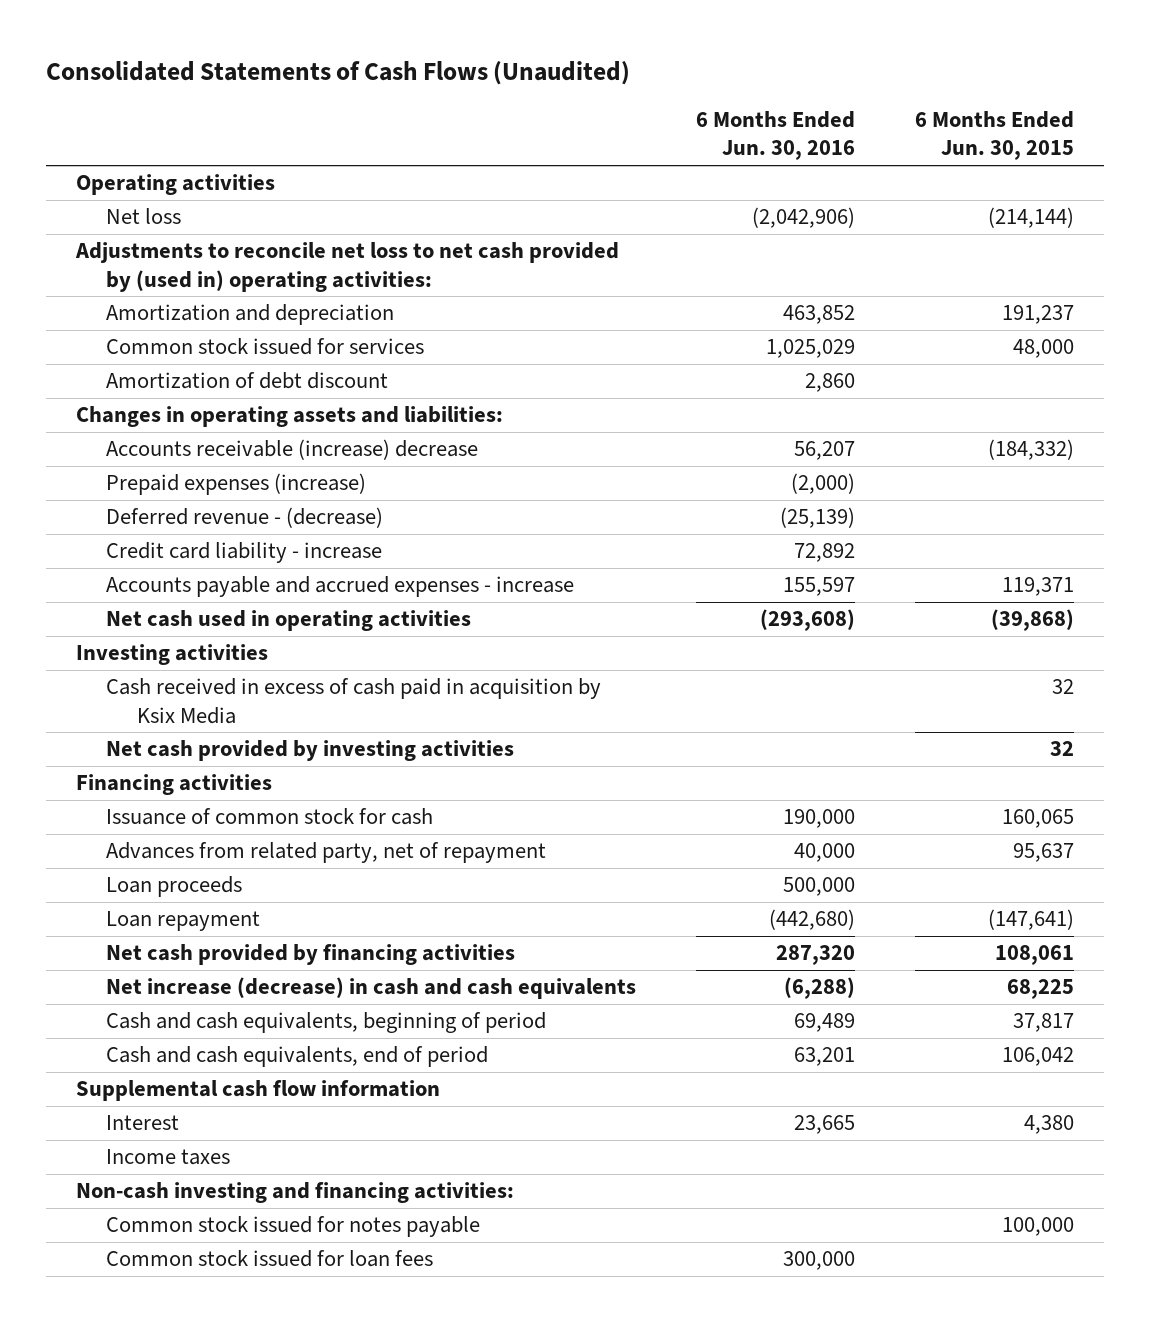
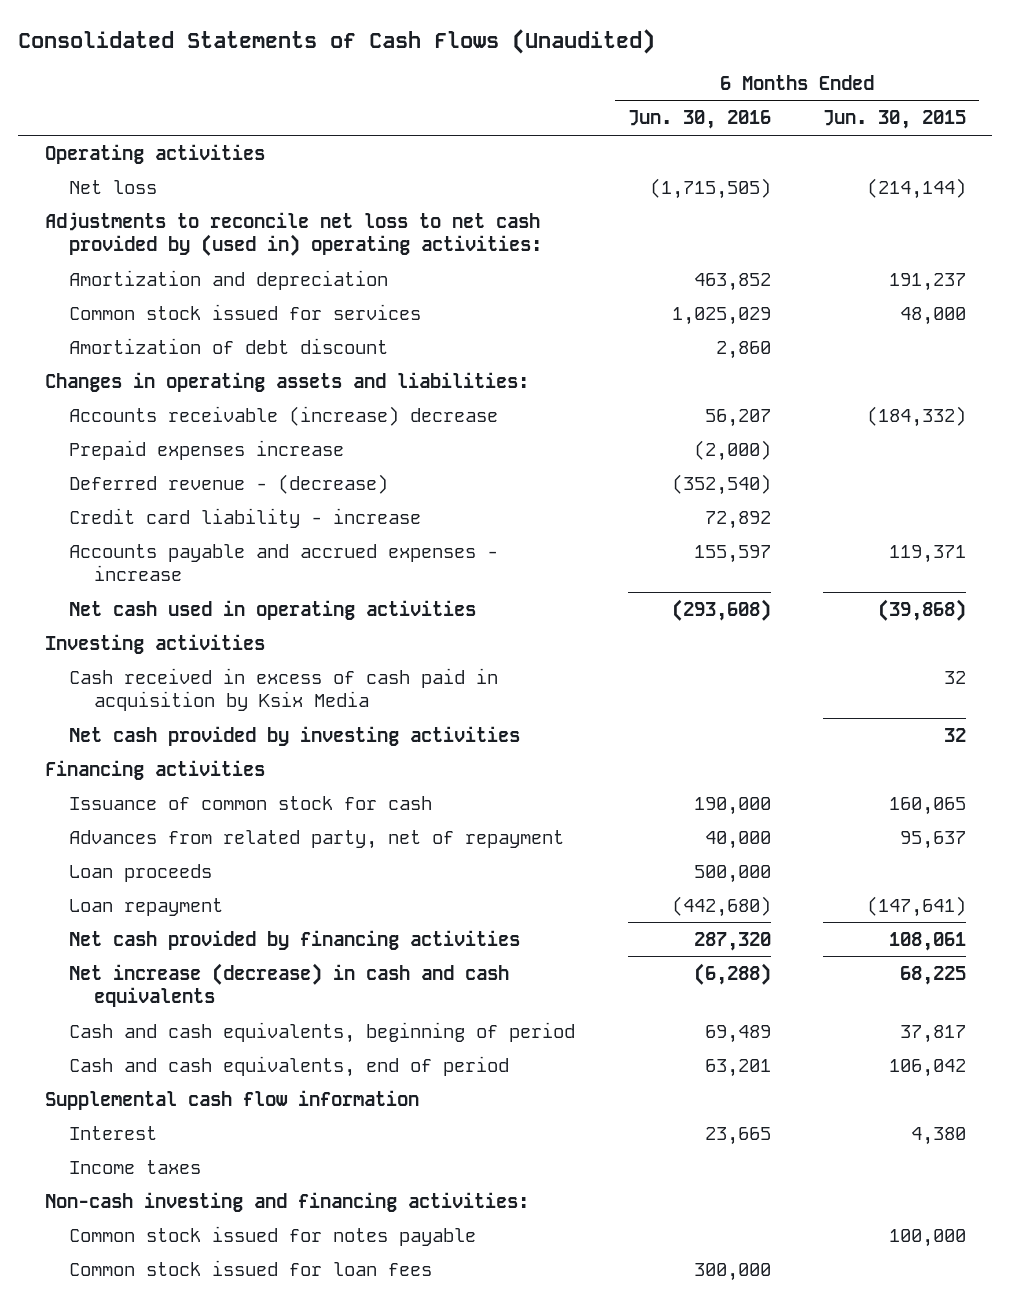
[752,207,856,229] (2,042,906) -> [649,177,771,199] (1,715,505)
[106,473,367,496] Prepaid expenses (increase) -> [69,439,345,460] Prepaid expenses increase
[780,507,856,529] (25,139) -> [671,473,771,495] (352,540)

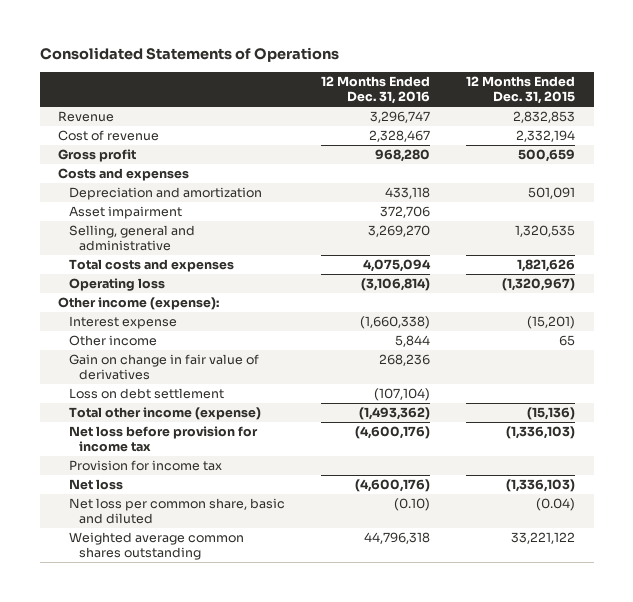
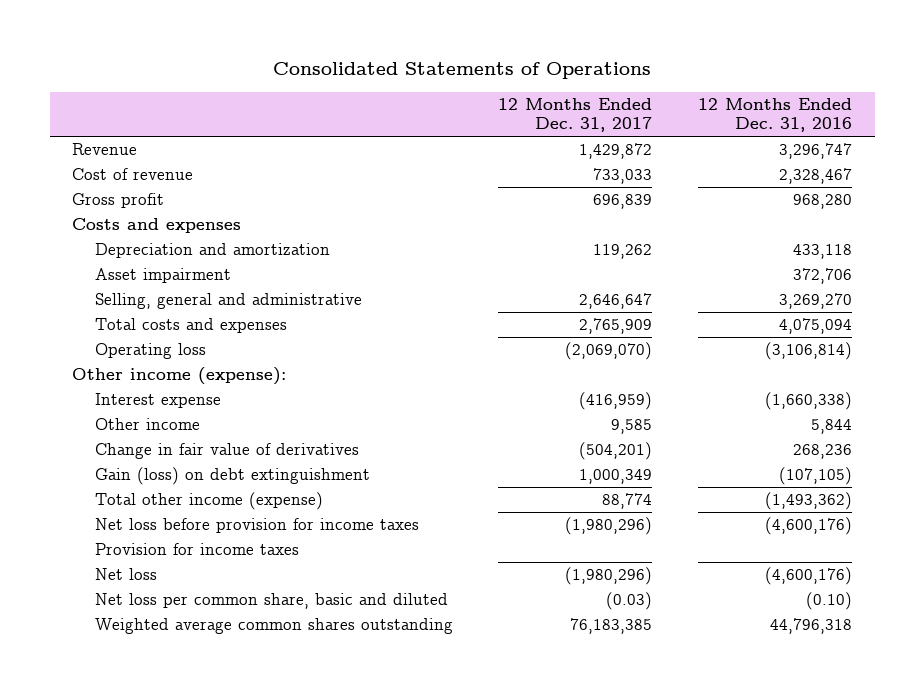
[466,76,576,105] 12 Months Ended Dec. 31, 2015 -> none
none -> [498,97,653,133] 12 Months Ended Dec. 31, 2017
[68,354,259,381] Gain on change in fair value of derivatives -> [94,443,359,460] Change in fair value of derivatives
[68,388,224,400] Loss on debt settlement -> [94,467,370,486] Gain (loss) on debt extinguishment
[374,388,431,402] (107,104) -> [778,467,852,486] (107,105)
[68,426,258,453] Net loss before provision for income tax -> [94,518,419,534] Net loss before provision for income taxes
[68,460,222,472] Provision for income tax -> [94,543,299,556] Provision for income taxes

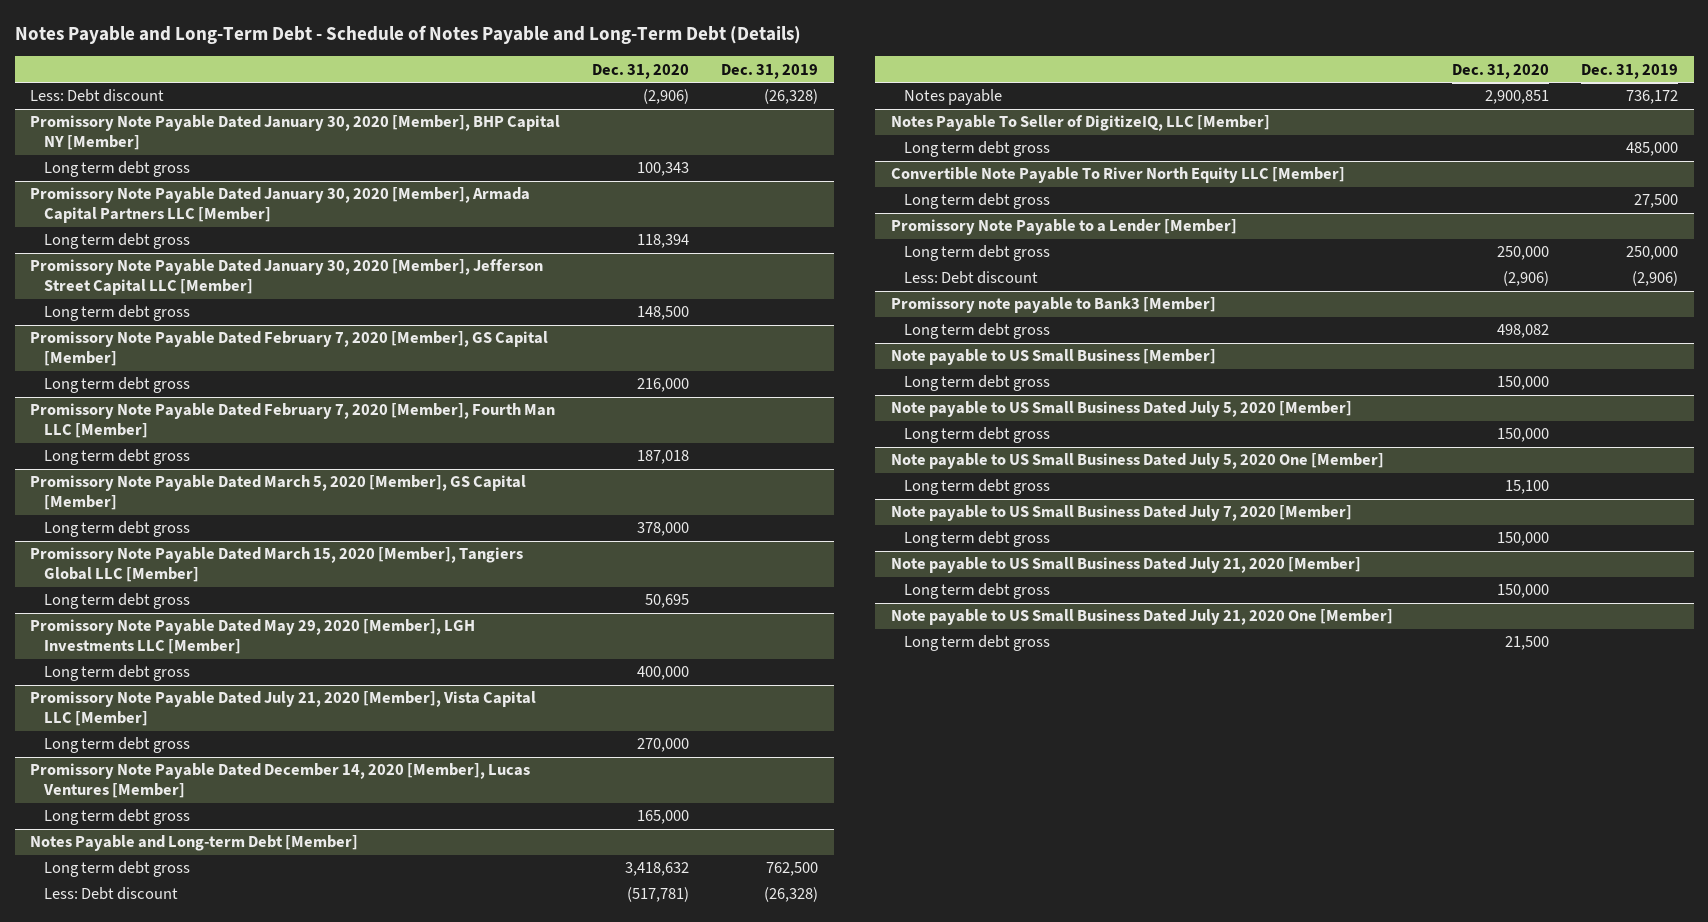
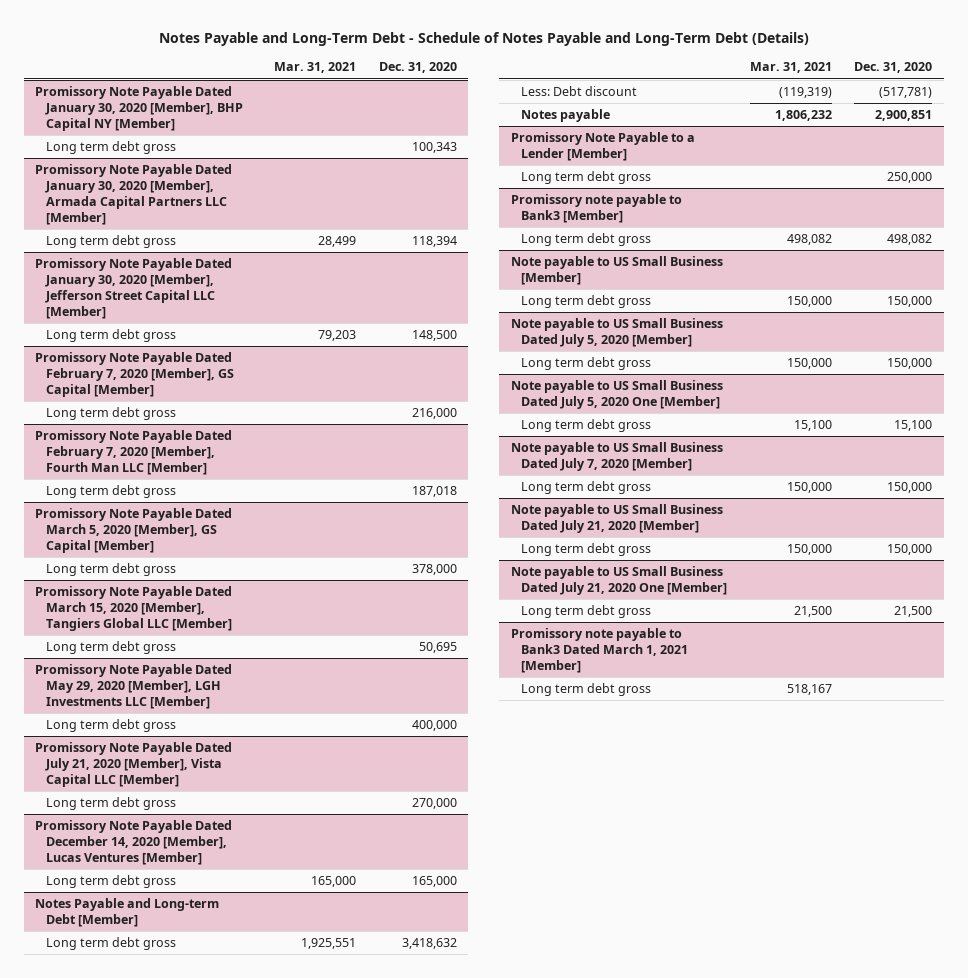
[720,63,818,79] Dec. 31, 2019 -> none
none -> [274,62,357,74] Mar. 31, 2021
[30,89,165,103] Less: Debt discount -> none
[890,115,1270,132] Notes Payable To Seller of DigitizeIQ, LLC [Member] -> none
[904,141,1051,158] Long term debt gross -> none
[890,167,1345,184] Convertible Note Payable To River North Equity LLC [Member] -> none
[904,193,1051,210] Long term debt gross -> none
[904,271,1039,285] Less: Debt discount -> none
none -> [510,628,688,673] Promissory note payable to Bank3 Dated March 1, 2021 [Member]
none -> [520,683,651,697] Long term debt gross

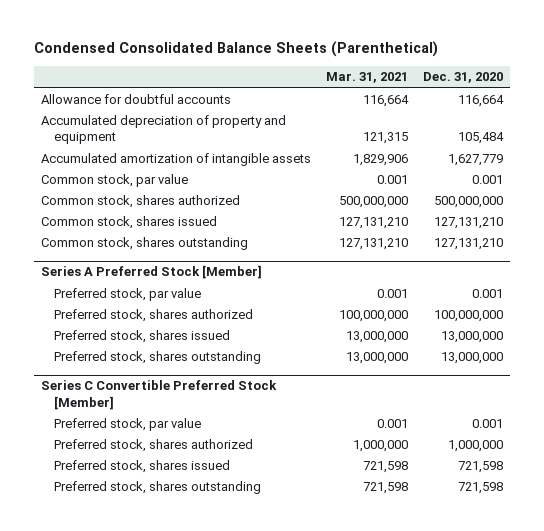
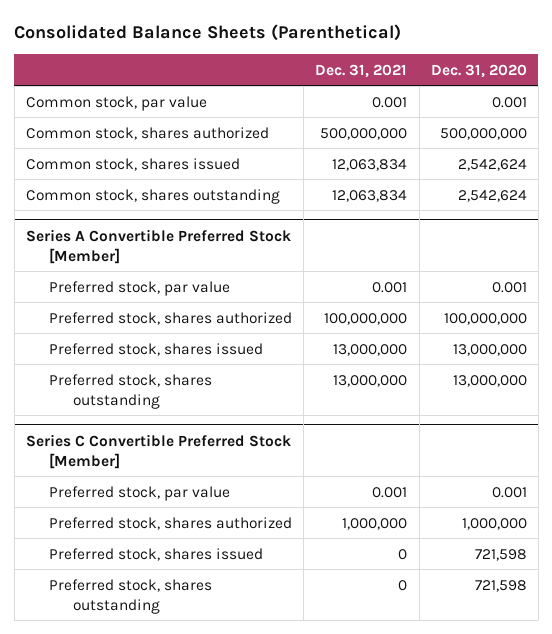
[33,41,438,58] Condensed Consolidated Balance Sheets (Parenthetical) -> [14,24,402,42] Consolidated Balance Sheets (Parenthetical)
[325,72,408,84] Mar. 31, 2021 -> none
none -> [315,63,408,78] Dec. 31, 2021
[40,94,231,105] Allowance for doubtful accounts -> none
[40,115,286,145] Accumulated depreciation of property and equipment -> none
[40,153,311,167] Accumulated amortization of intangible assets -> none
[433,217,503,230] 127,131,210 -> [457,158,527,171] 2,542,624
[433,238,503,251] 127,131,210 -> [457,189,527,202] 2,542,624
[40,265,262,280] Series A Preferred Stock [Member] -> [25,228,291,264] Series A Convertible Preferred Stock [Member]

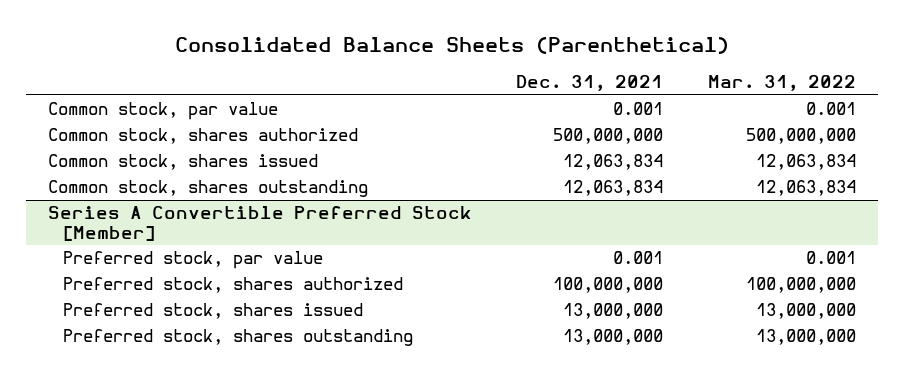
[430,63,527,78] Dec. 31, 2020 -> none
none -> [707,75,856,92] Mar. 31, 2022
[25,433,291,469] Series C Convertible Preferred Stock [Member] -> none
[49,485,231,501] Preferred stock, par value -> none
[49,516,293,530] Preferred stock, shares authorized -> none
[49,547,264,561] Preferred stock, shares issued -> none
[49,578,213,614] Preferred stock, shares outstanding -> none

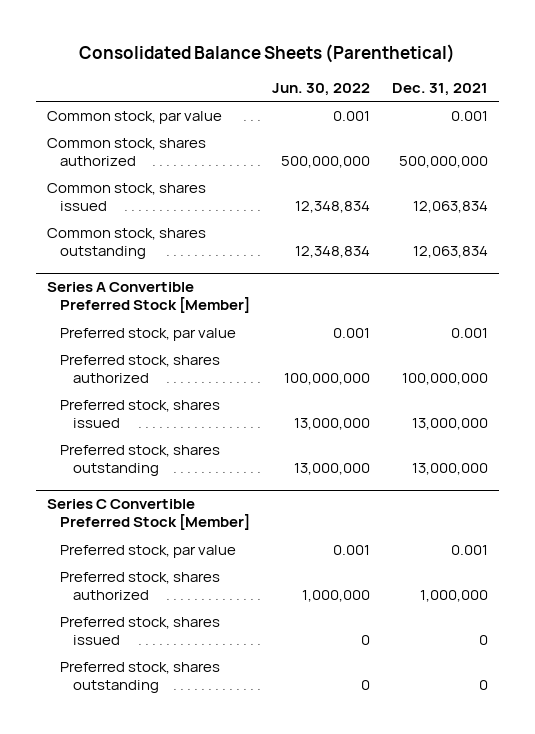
[707,75,856,92] Mar. 31, 2022 -> none
none -> [271,82,370,96] Jun. 30, 2022
none -> [47,499,250,531] Series C Convertible Preferred Stock [Member]
none -> [59,544,236,558] Preferred stock, par value
none -> [59,571,220,601] Preferred stock, shares authorized
none -> [59,616,220,646] Preferred stock, shares issued
none -> [59,661,220,694] Preferred stock, shares outstanding

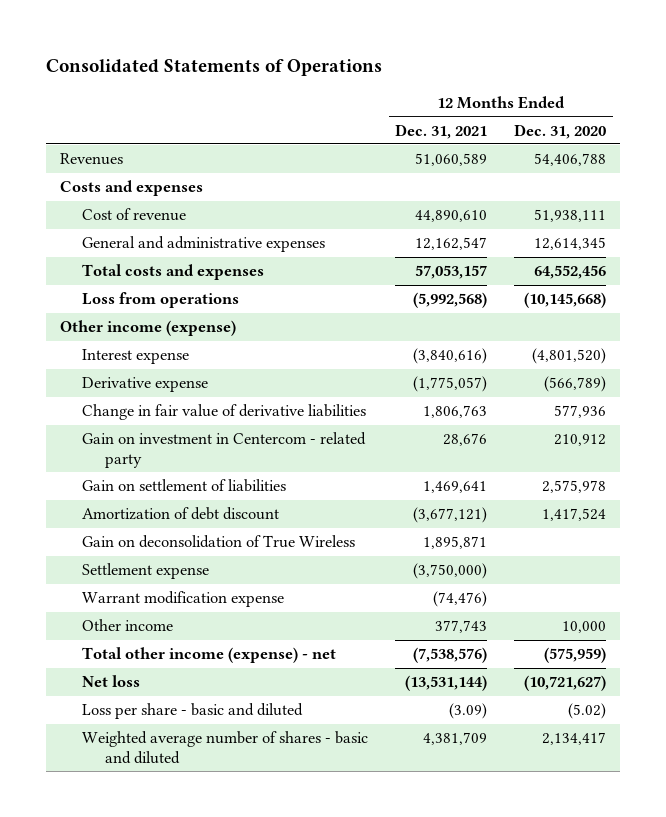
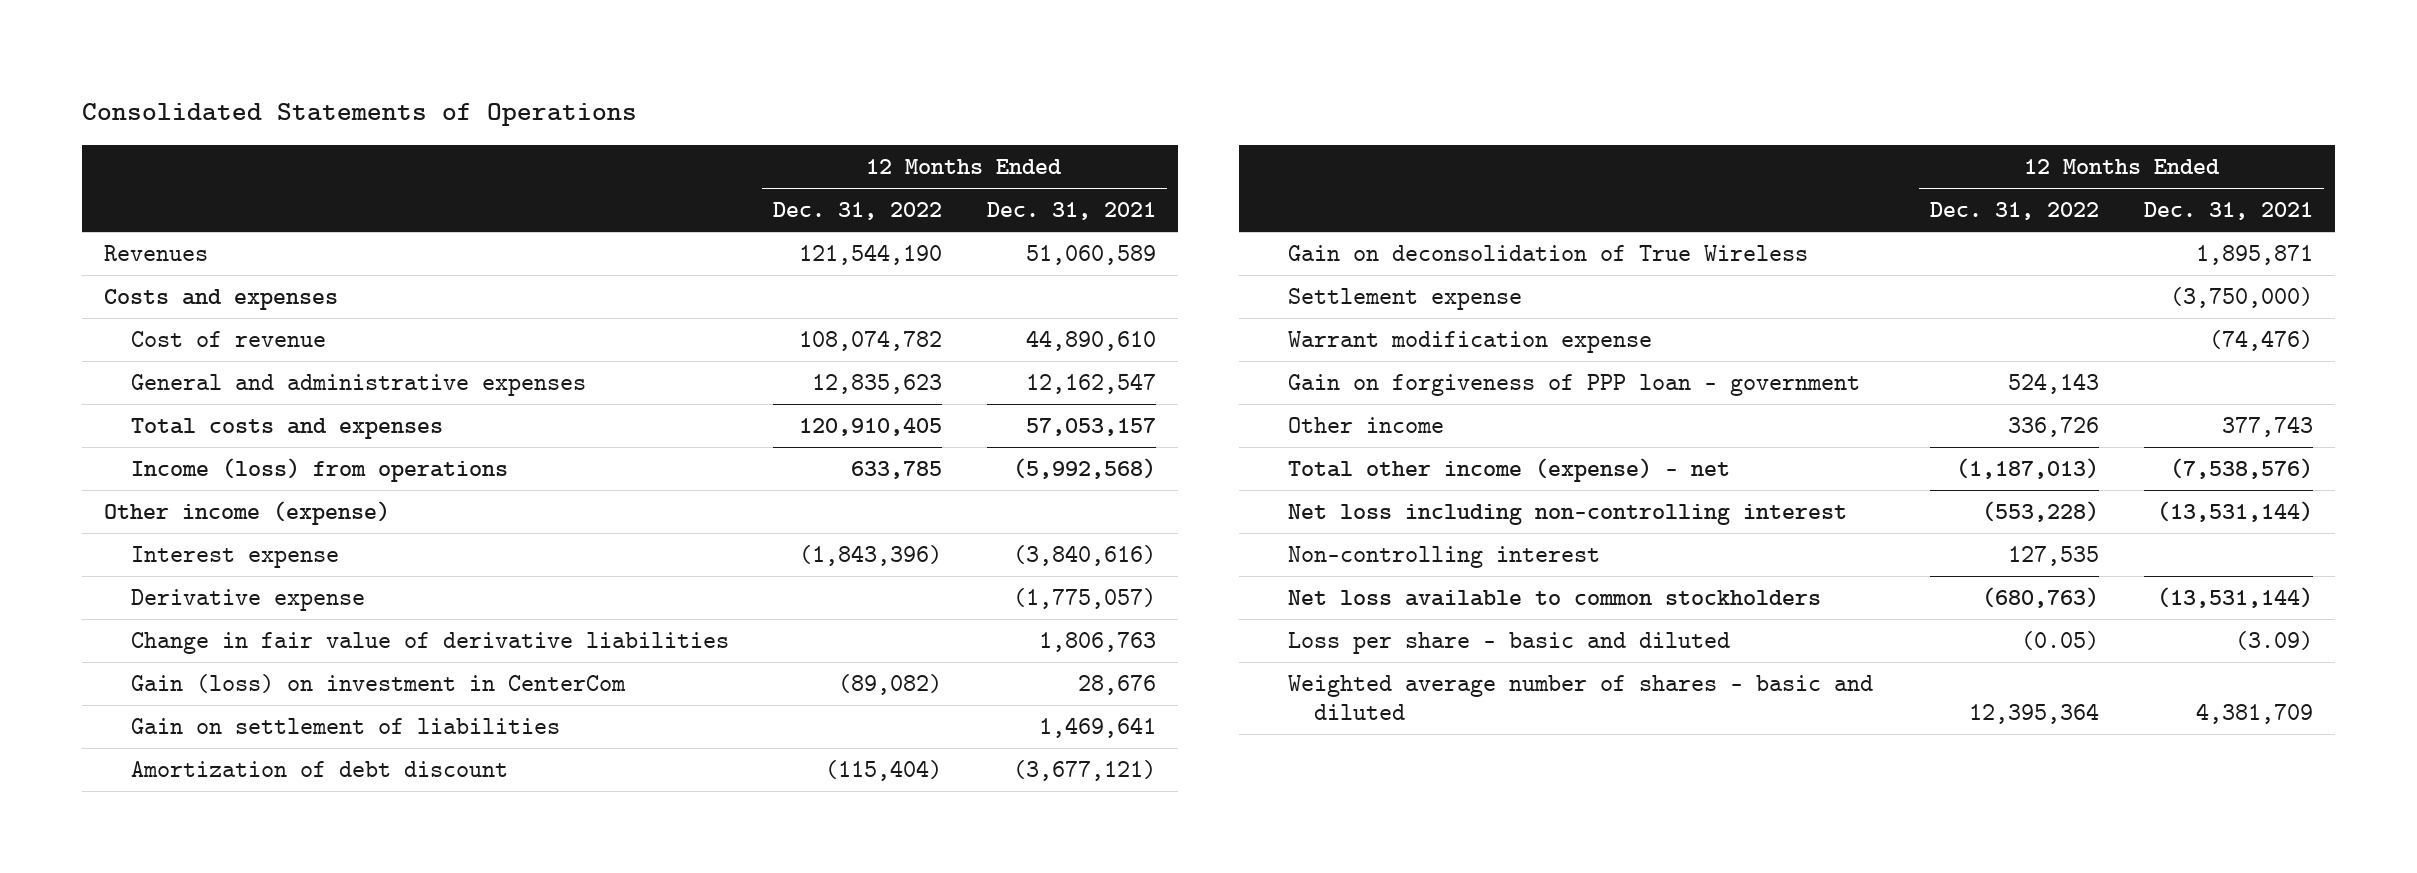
[514,123,607,139] Dec. 31, 2020 -> none
none -> [773,202,943,221] Dec. 31, 2022
[82,292,240,309] Loss from operations -> [130,458,508,483] Income (loss) from operations
[82,432,367,468] Gain on investment in Centercom - related party -> [130,674,626,694] Gain (loss) on investment in CenterCom
none -> [1287,374,1860,397] Gain on forgiveness of PPP loan - government
none -> [1287,504,1847,526] Net loss including non-controlling interest
none -> [1287,546,1600,569] Non-controlling interest
[82,675,141,688] Net loss -> [1287,590,1821,607] Net loss available to common stockholders

